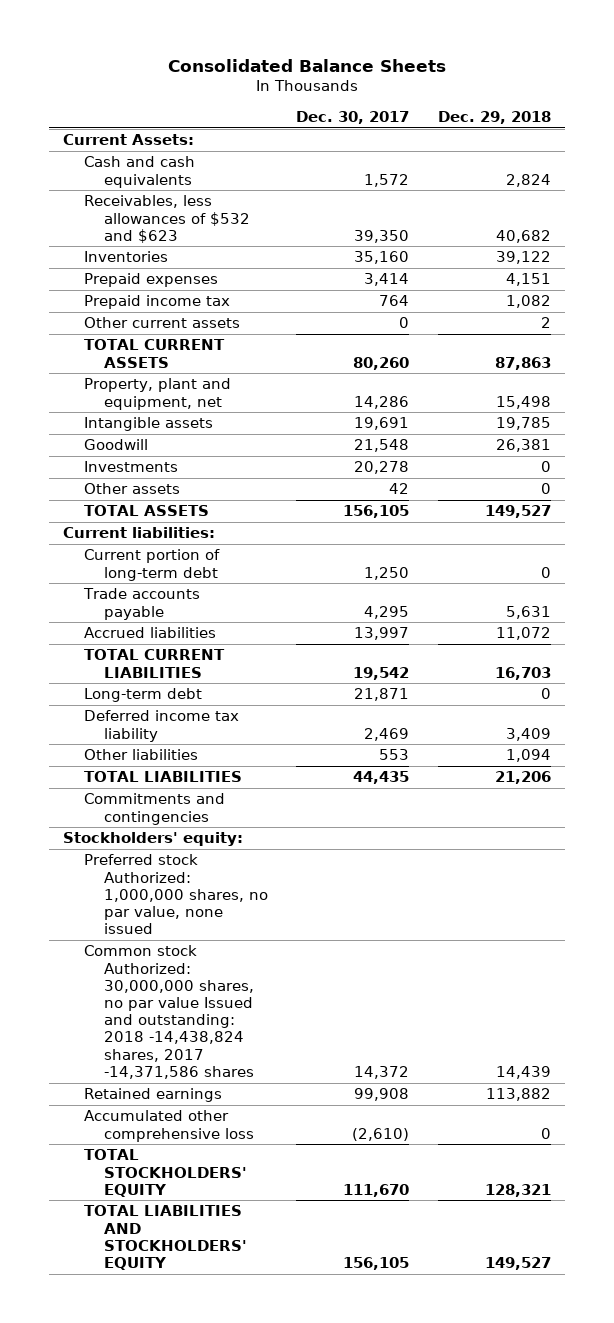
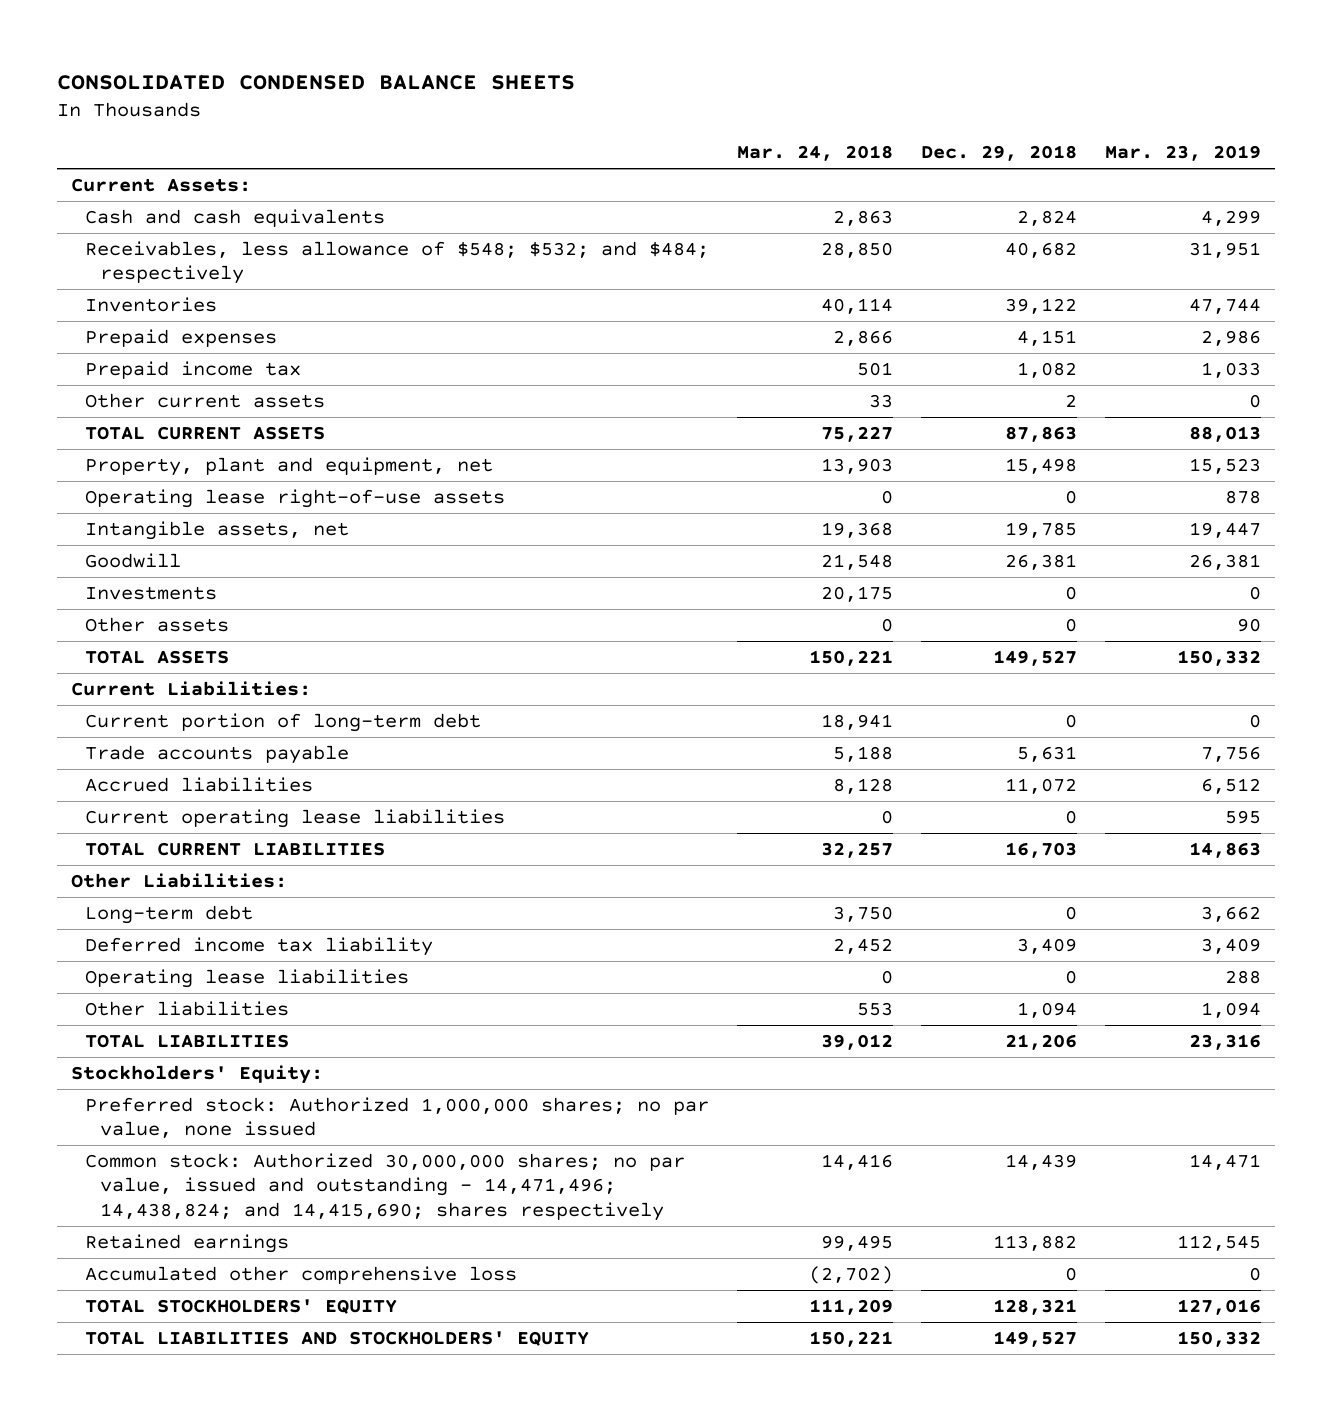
[167,58,446,72] Consolidated Balance Sheets -> [56,74,575,90] CONSOLIDATED CONDENSED BALANCE SHEETS
[296,111,410,125] Dec. 30, 2017 -> none
none -> [737,145,894,162] Mar. 24, 2018
none -> [1104,145,1261,162] Mar. 23, 2019
[83,195,251,243] Receivables, less allowances of $532 and $623 -> [85,240,710,285] Receivables, less allowance of $548; $532; and $484; respectively
none -> [85,488,506,508] Operating lease right-of-use assets
[83,417,213,432] Intangible assets -> [85,520,350,540] Intangible assets, net
[63,527,216,539] Current liabilities: -> [70,680,311,696] Current Liabilities:
none -> [85,808,506,828] Current operating lease liabilities
none -> [70,872,287,888] Other Liabilities:
none -> [85,968,410,988] Operating lease liabilities
[83,793,225,825] Commitments and contingencies -> none
[63,832,244,847] Stockholders' equity: -> [70,1064,323,1084] Stockholders' Equity:
[83,854,269,935] Preferred stock Authorized: 1,000,000 shares, no par value, none issued -> [85,1096,710,1139] Preferred stock: Authorized 1,000,000 shares; no par value, none issued
[83,945,255,1079] Common stock Authorized: 30,000,000 shares, no par value Issued and outstanding: 2018 -14,438,824 shares, 2017 -14,371,586 shares -> [85,1152,686,1221] Common stock: Authorized 30,000,000 shares; no par value, issued and outstanding - 14,471,496; 14,438,824; and 14,415,690; shares respectively

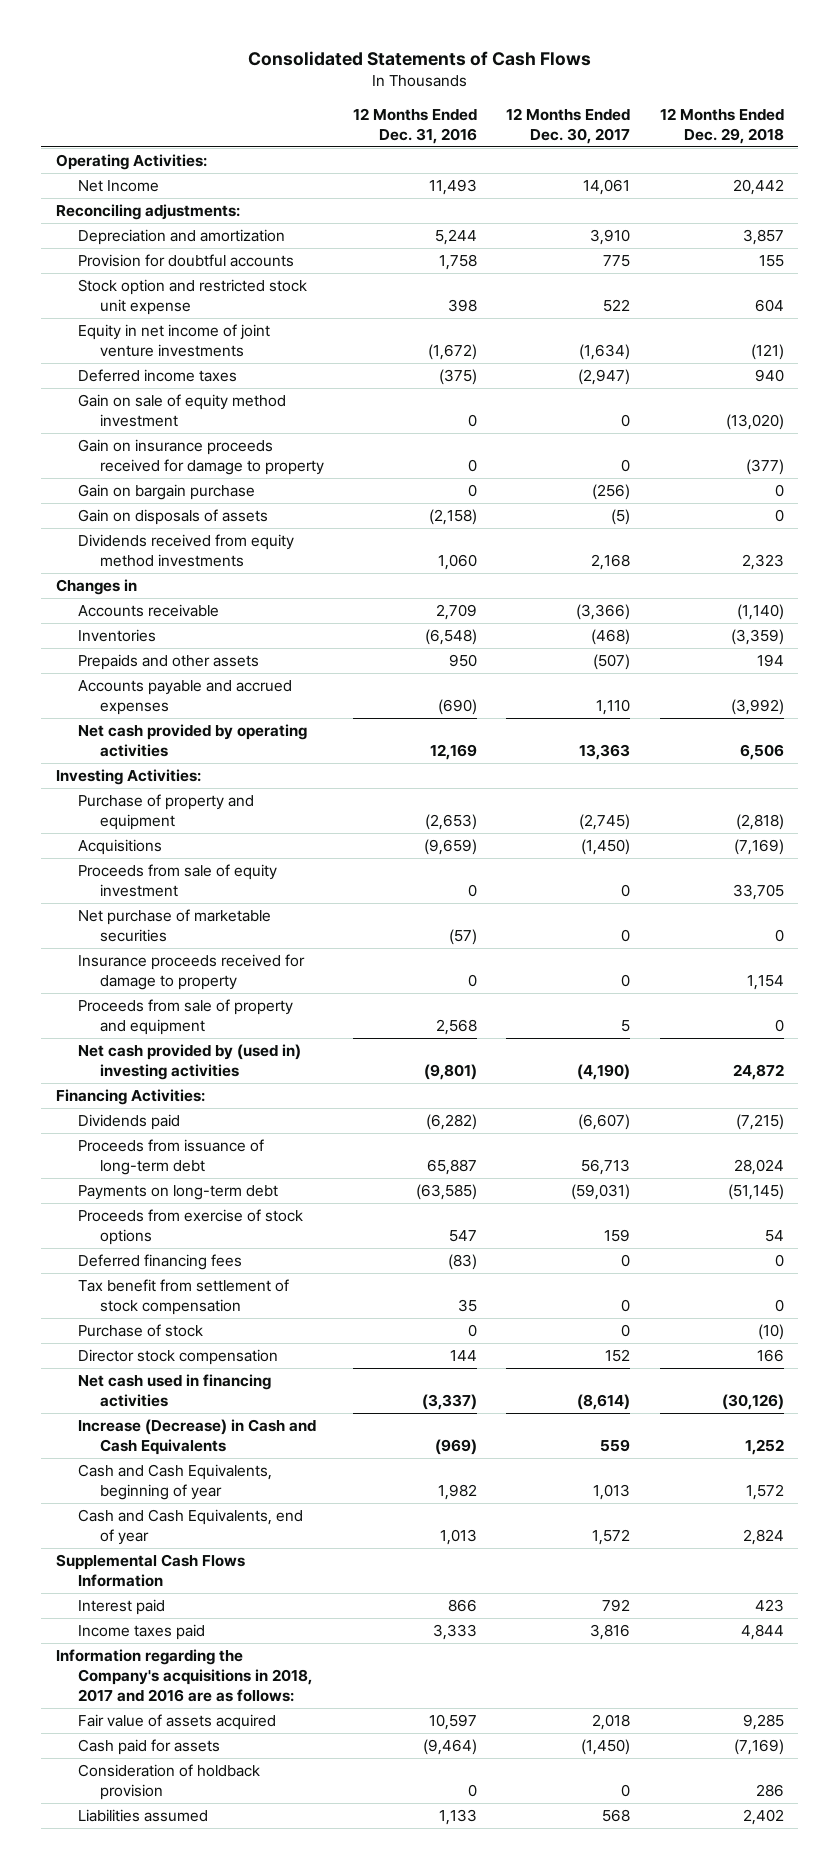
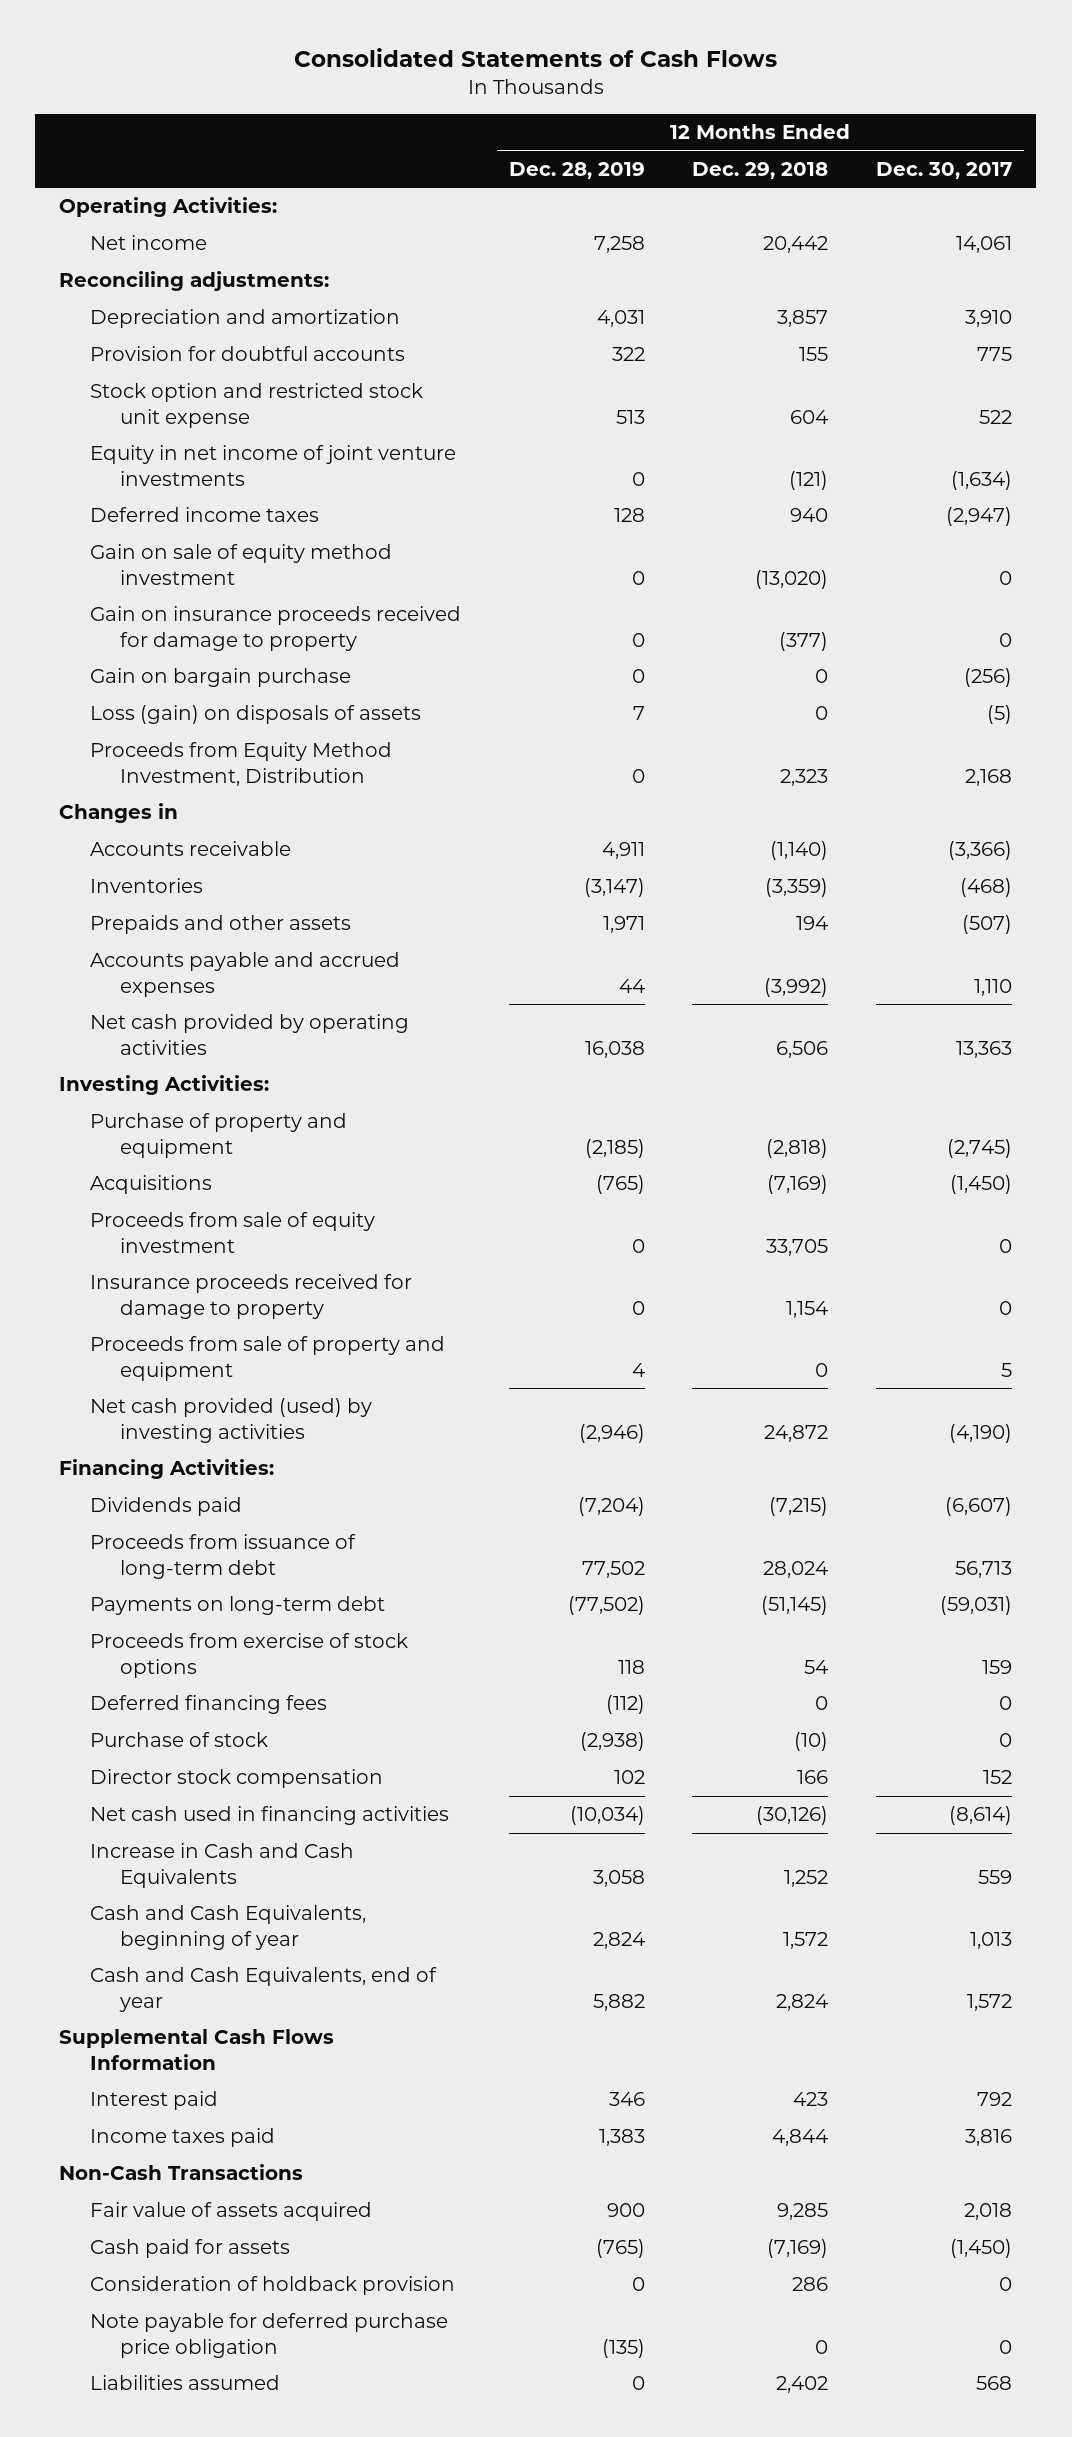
[353,107,478,144] 12 Months Ended Dec. 31, 2016 -> none
none -> [508,161,645,179] Dec. 28, 2019
[78,180,160,193] Net Income -> [89,235,207,251] Net income
[78,509,269,526] Gain on disposals of assets -> [89,705,421,725] Loss (gain) on disposals of assets
[78,534,295,567] Dividends received from equity method investments -> [89,742,392,786] Proceeds from Equity Method Investment, Distribution
[78,909,272,942] Net purchase of marketable securities -> none
[78,1044,302,1080] Net cash provided by (used in) investing activities -> [89,1398,372,1443] Net cash provided (used) by investing activities
[78,1279,290,1315] Tax benefit from settlement of stock compensation -> none
[78,1419,317,1455] Increase (Decrease) in Cash and Cash Equivalents -> [89,1843,354,1888] Increase in Cash and Cash Equivalents
[56,1649,313,1702] Information regarding the Company's acquisitions in 2018, 2017 and 2016 are as follows: -> [59,2164,304,2181] Non-Cash Transactions
none -> [89,2313,448,2358] Note payable for deferred purchase price obligation

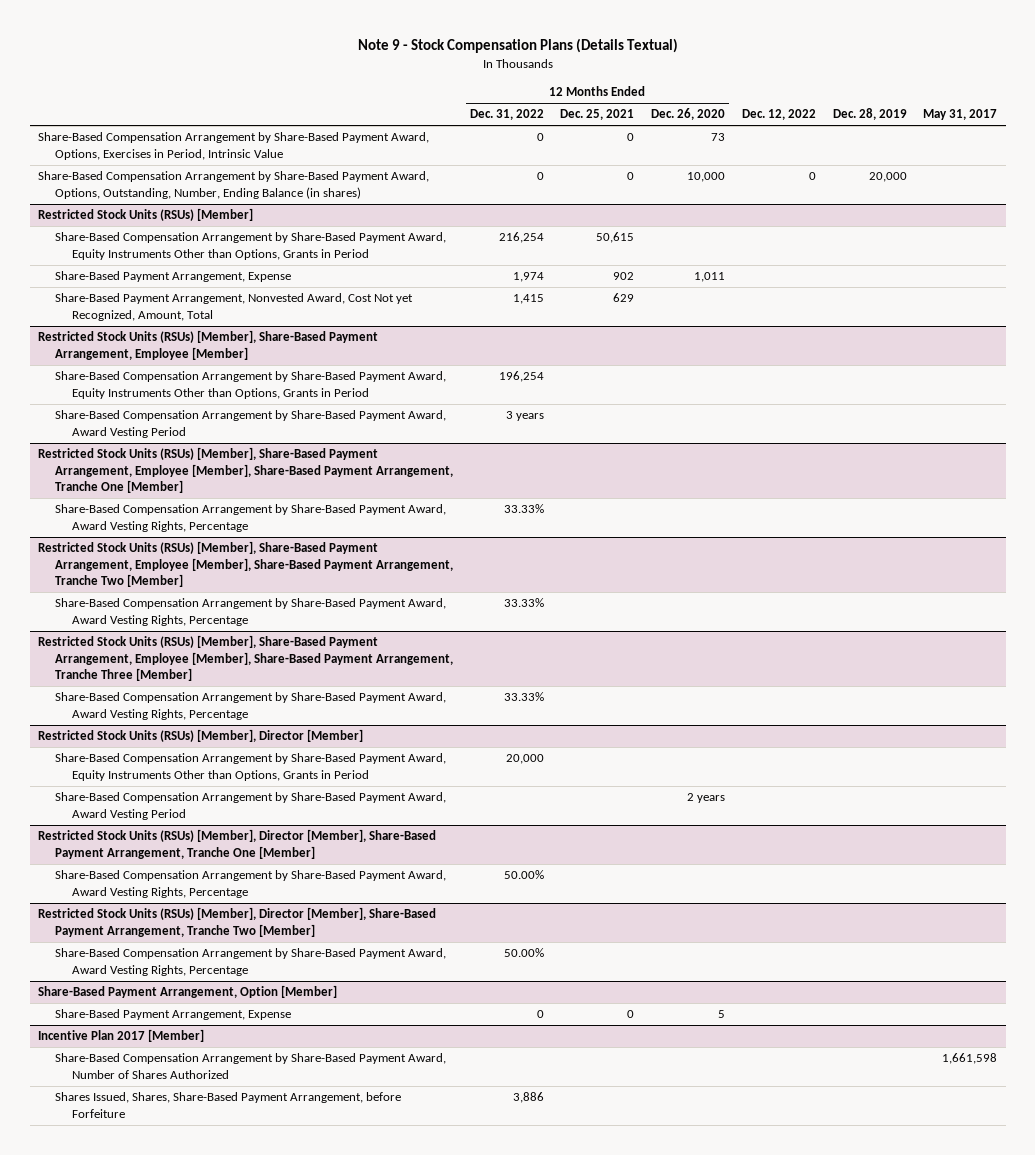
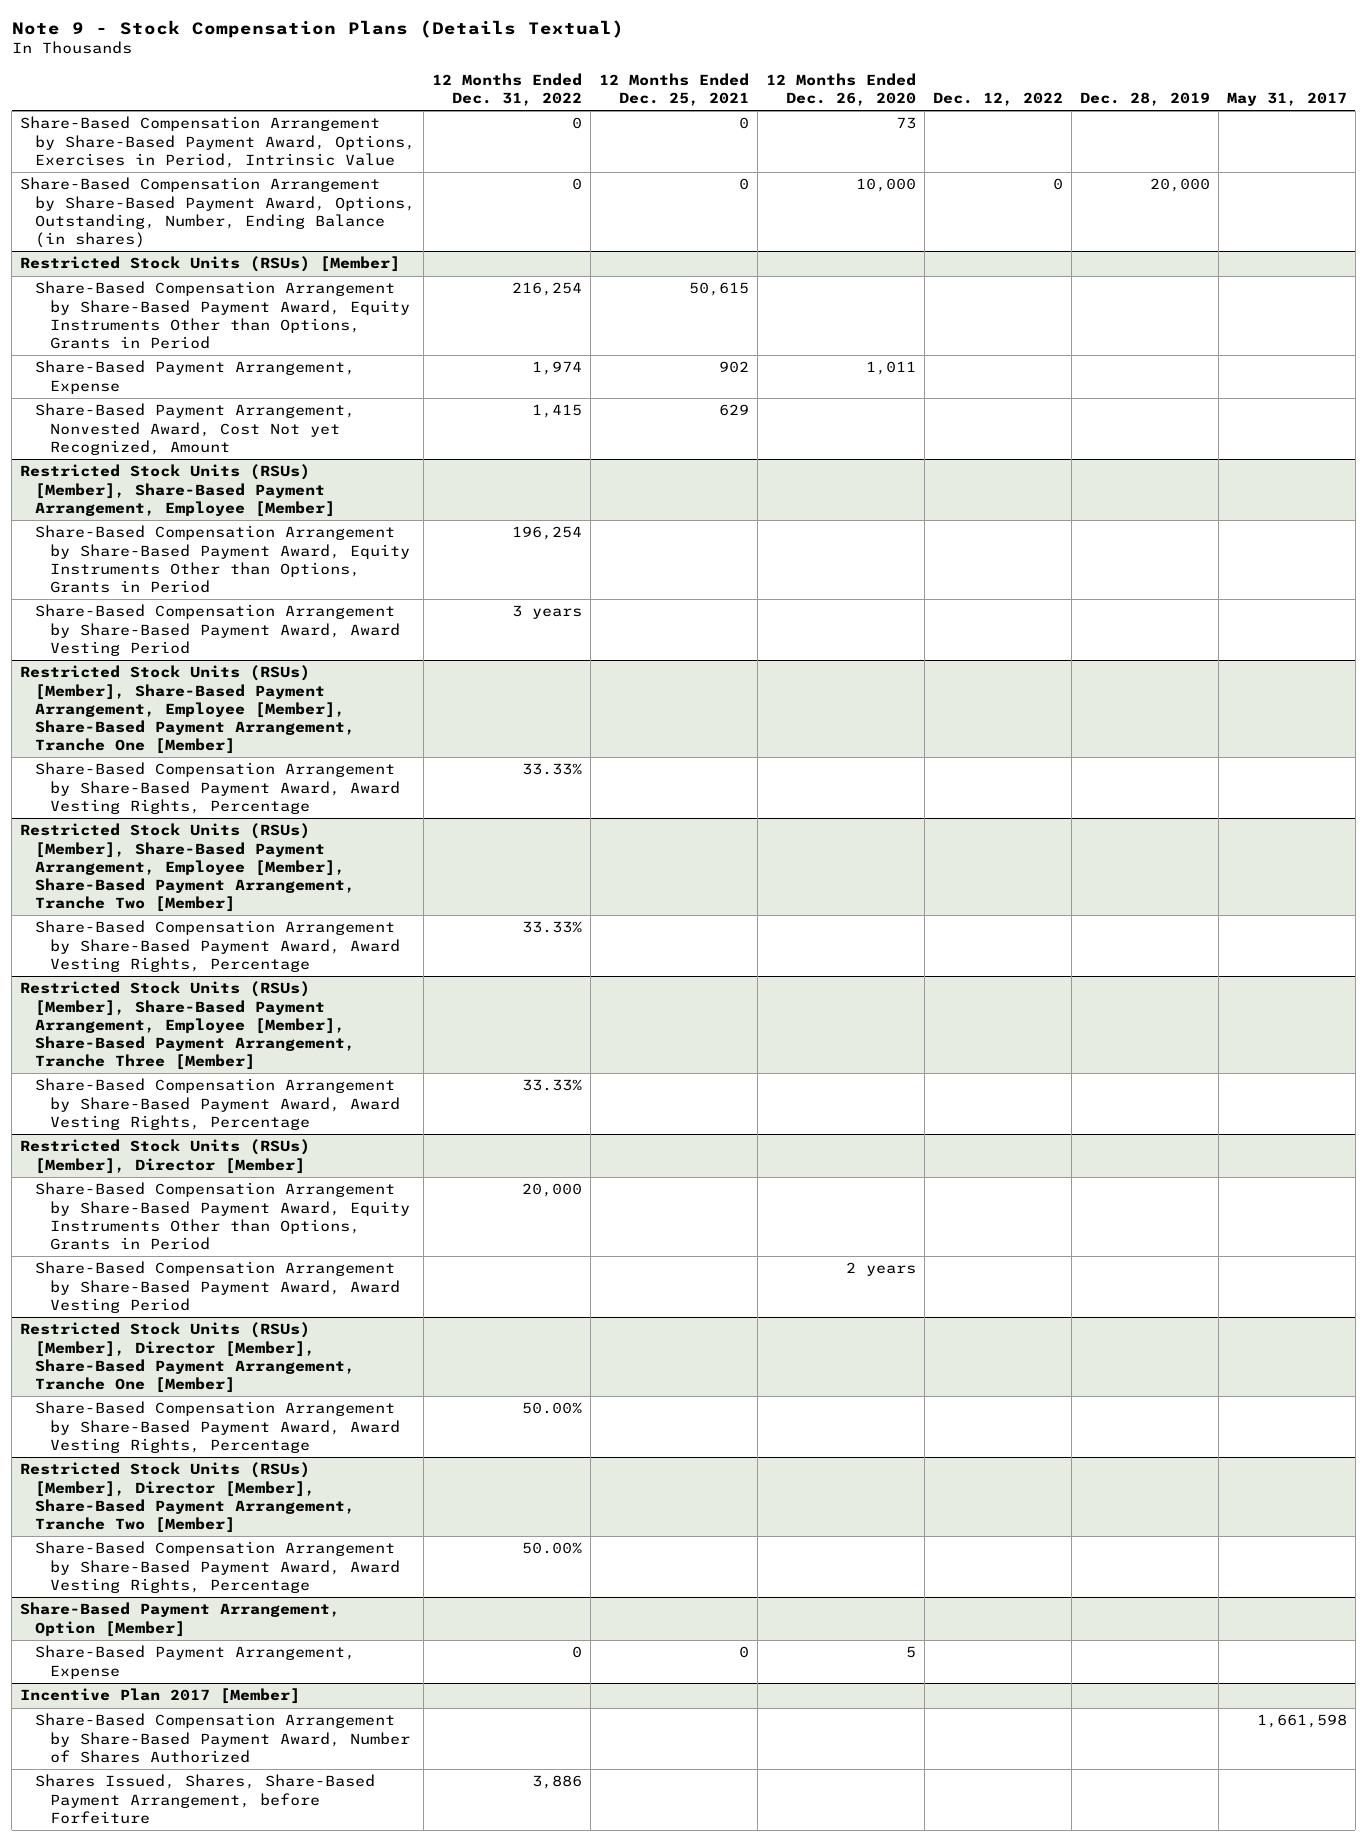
[54,293,413,321] Share-Based Payment Arrangement, Nonvested Award, Cost Not yet Recognized, Amount, Total -> [35,403,356,455] Share-Based Payment Arrangement, Nonvested Award, Cost Not yet Recognized, Amount

